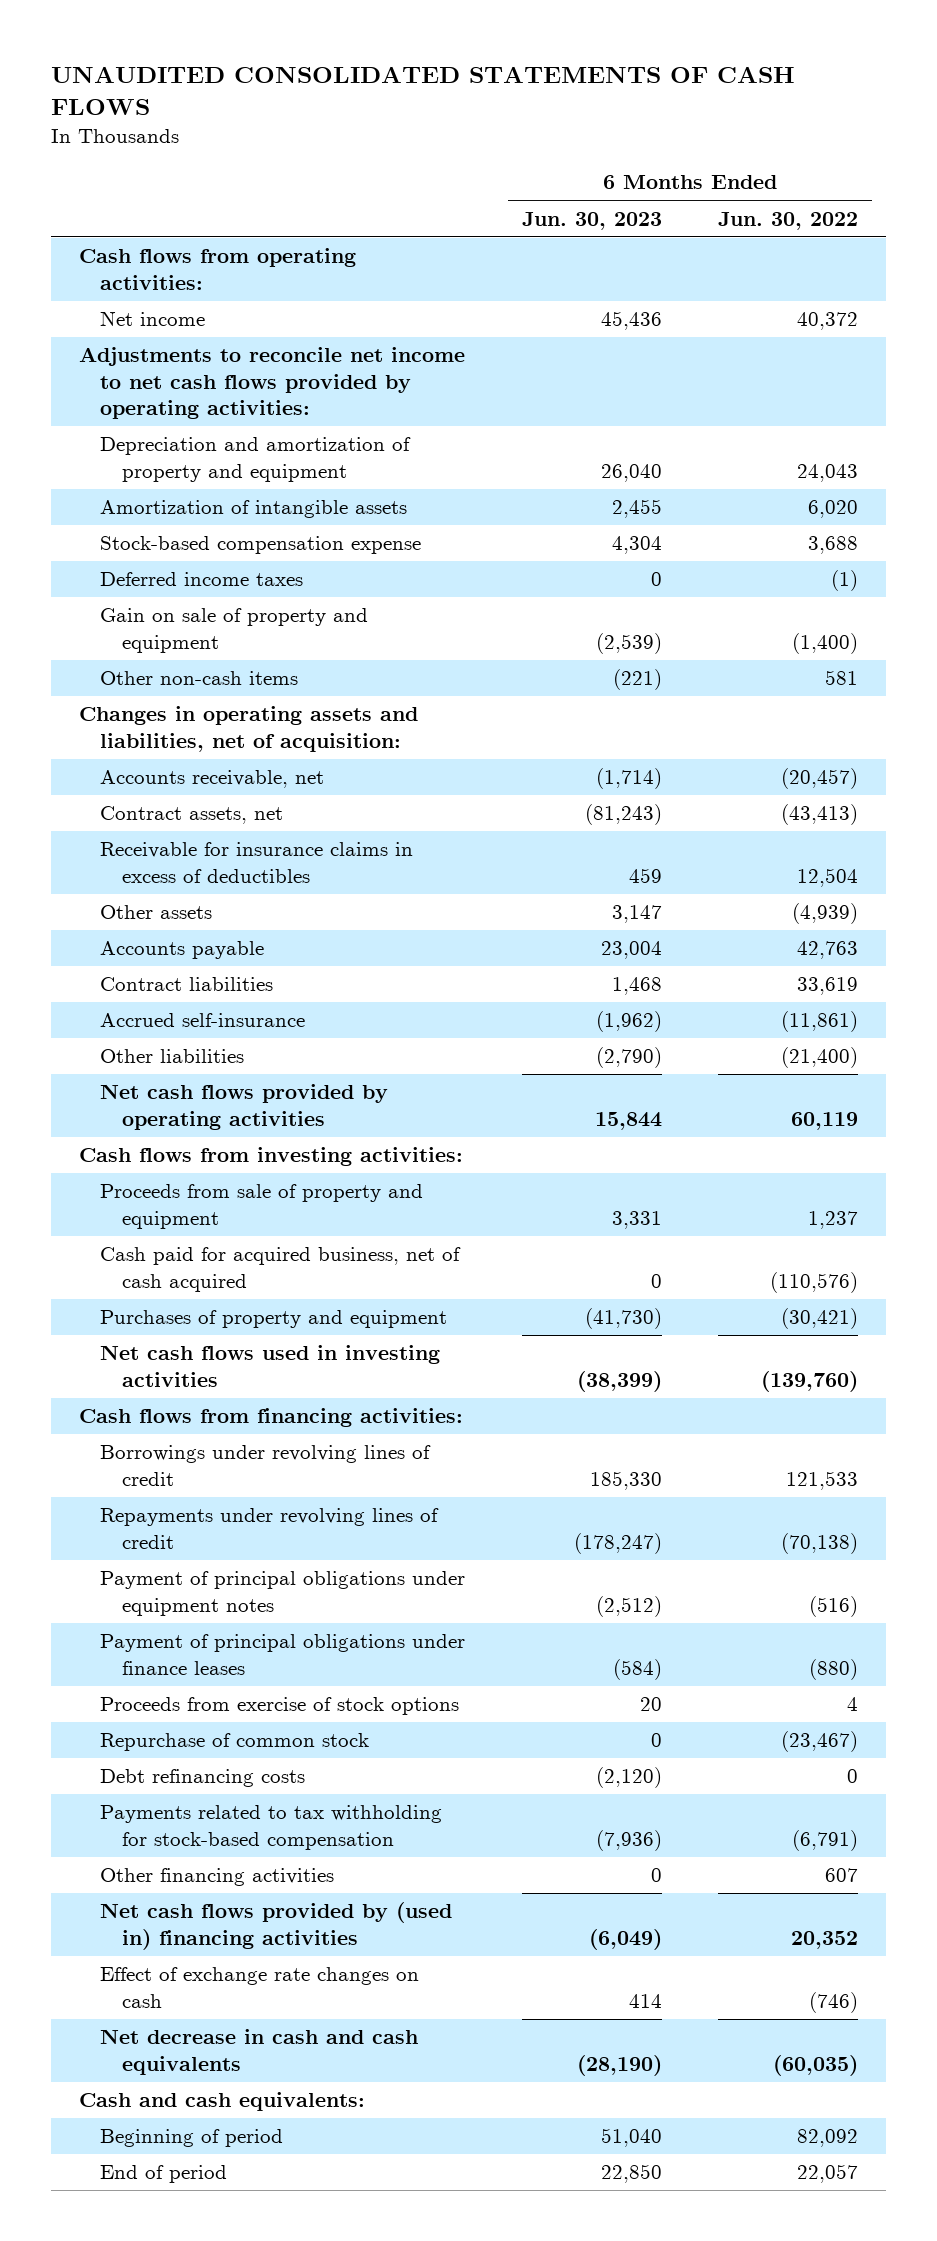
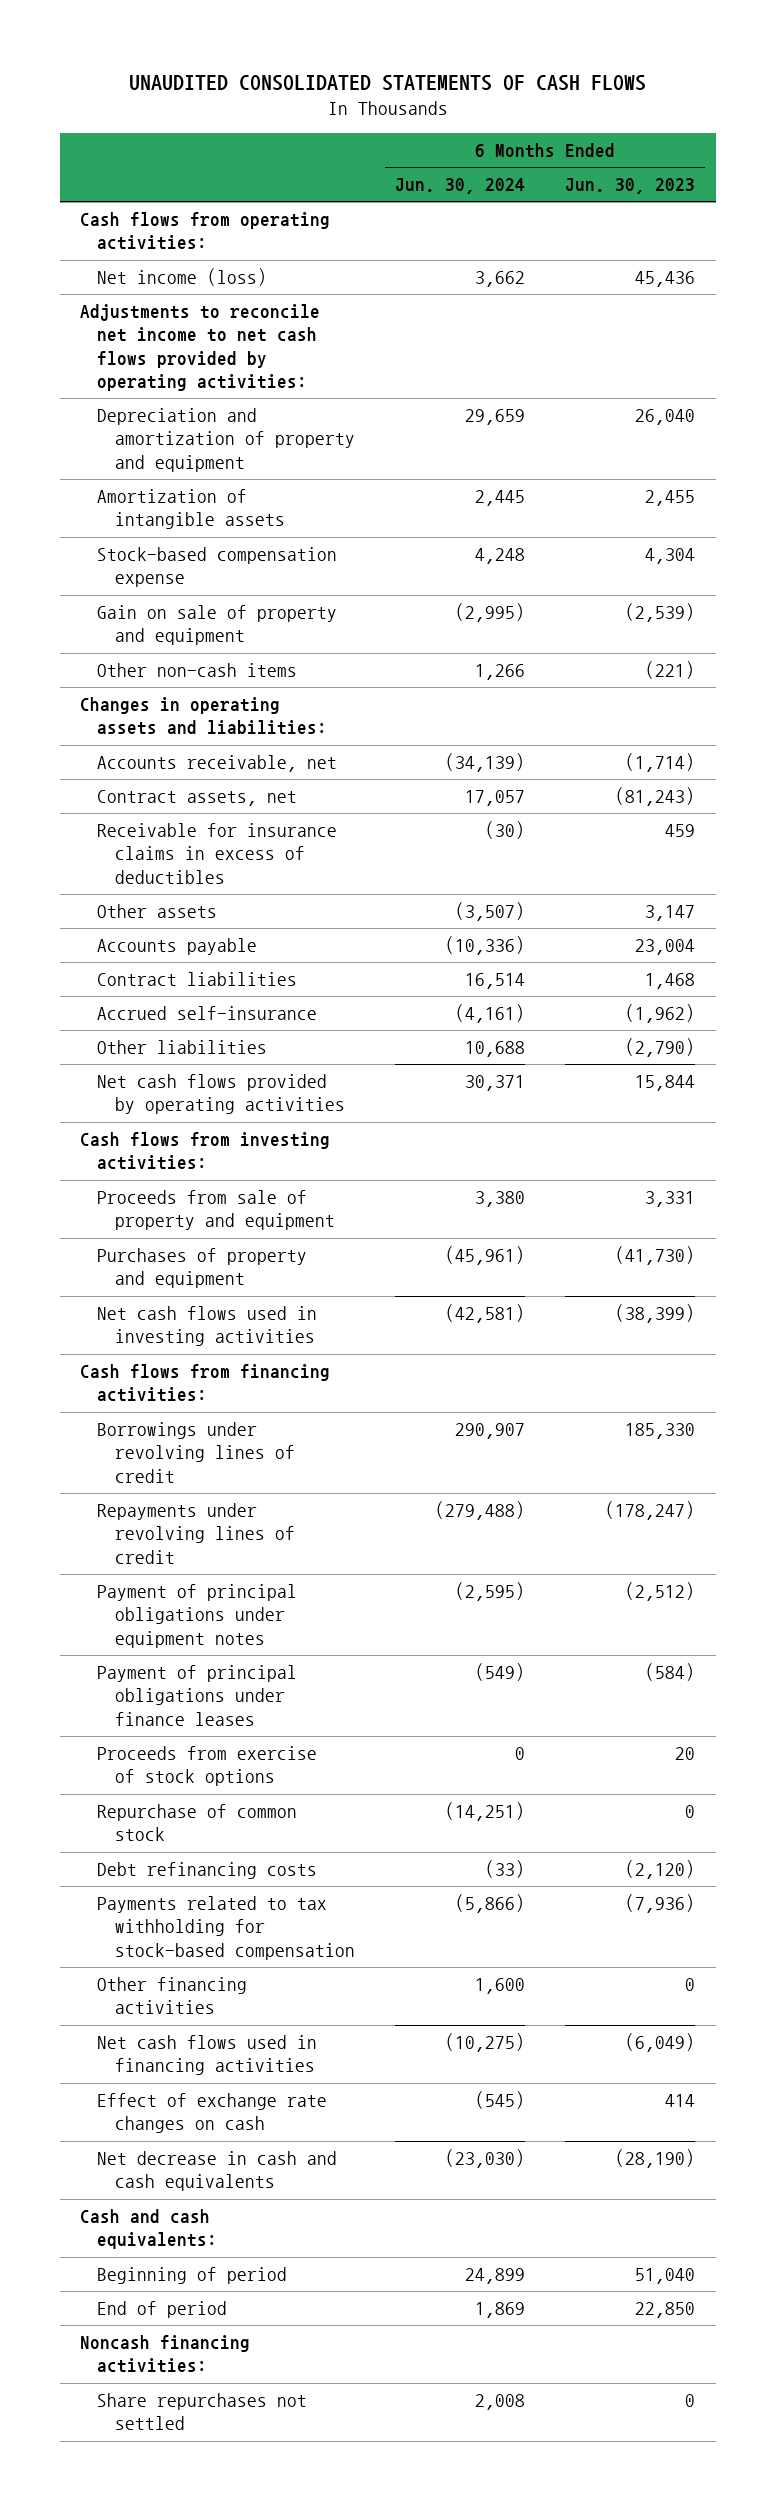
[718,211,859,230] Jun. 30, 2022 -> none
none -> [395,178,526,195] Jun. 30, 2024
[100,311,206,327] Net income -> [97,268,268,287] Net income (loss)
[100,572,304,587] Deferred income taxes -> none
[78,706,418,752] Changes in operating assets and liabilities, net of acquisition: -> [79,697,328,736] Changes in operating assets and liabilities:
[100,1247,462,1292] Cash paid for acquired business, net of cash acquired -> none
[100,1902,453,1950] Net cash flows provided by (used in) financing activities -> [97,2035,318,2076] Net cash flows used in financing activities
none -> [79,2335,250,2374] Noncash financing activities:
none -> [97,2393,308,2431] Share repurchases not settled

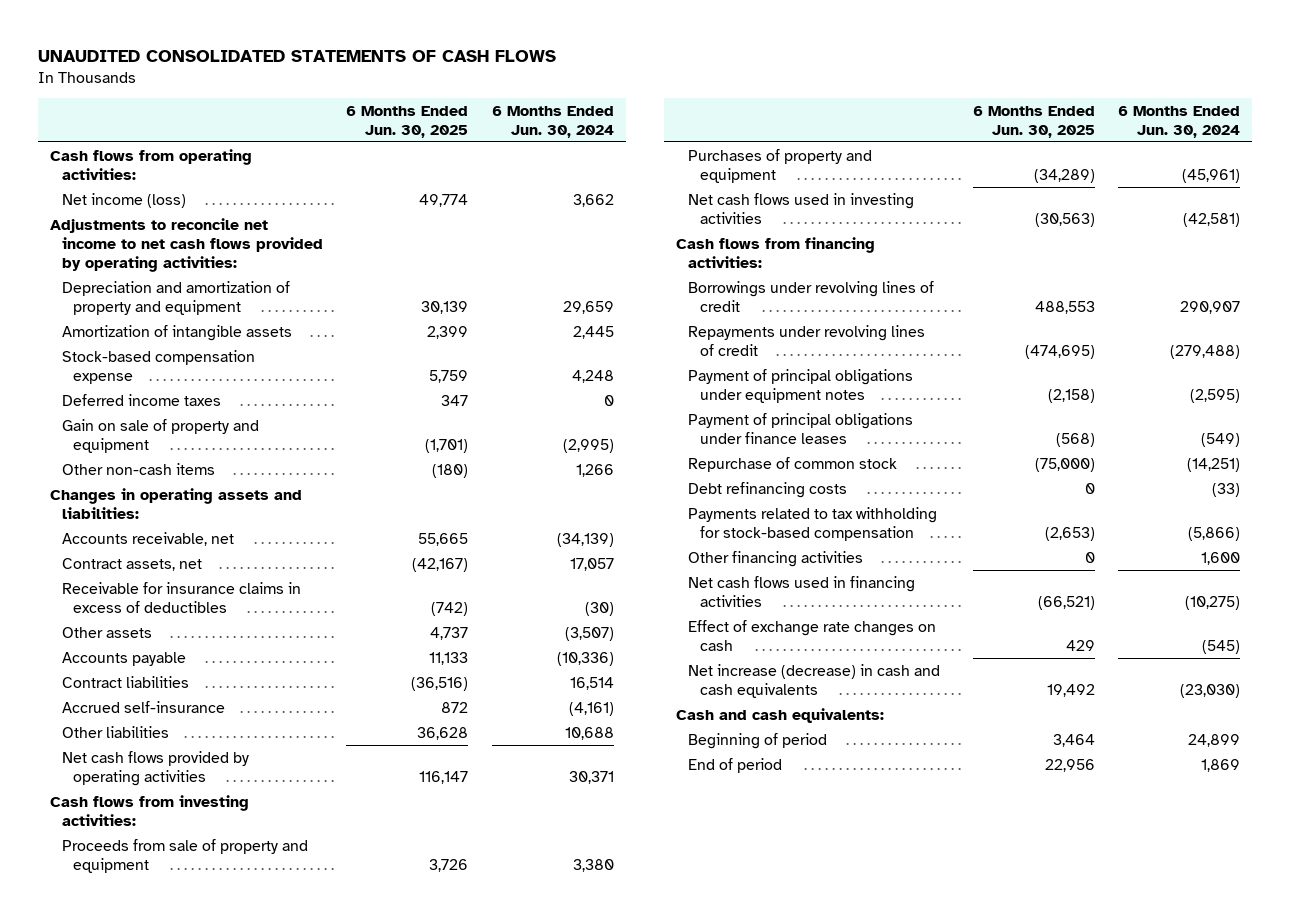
[565,178,696,195] Jun. 30, 2023 -> none
none -> [346,105,469,138] 6 Months Ended Jun. 30, 2025
none -> [61,393,221,406] Deferred income taxes
[97,1746,318,1787] Proceeds from exercise of stock options -> none
[97,2151,338,2192] Net decrease in cash and cash equivalents -> [687,663,940,698] Net increase (decrease) in cash and cash equivalents
[79,2335,250,2374] Noncash financing activities: -> none
[97,2393,308,2431] Share repurchases not settled -> none

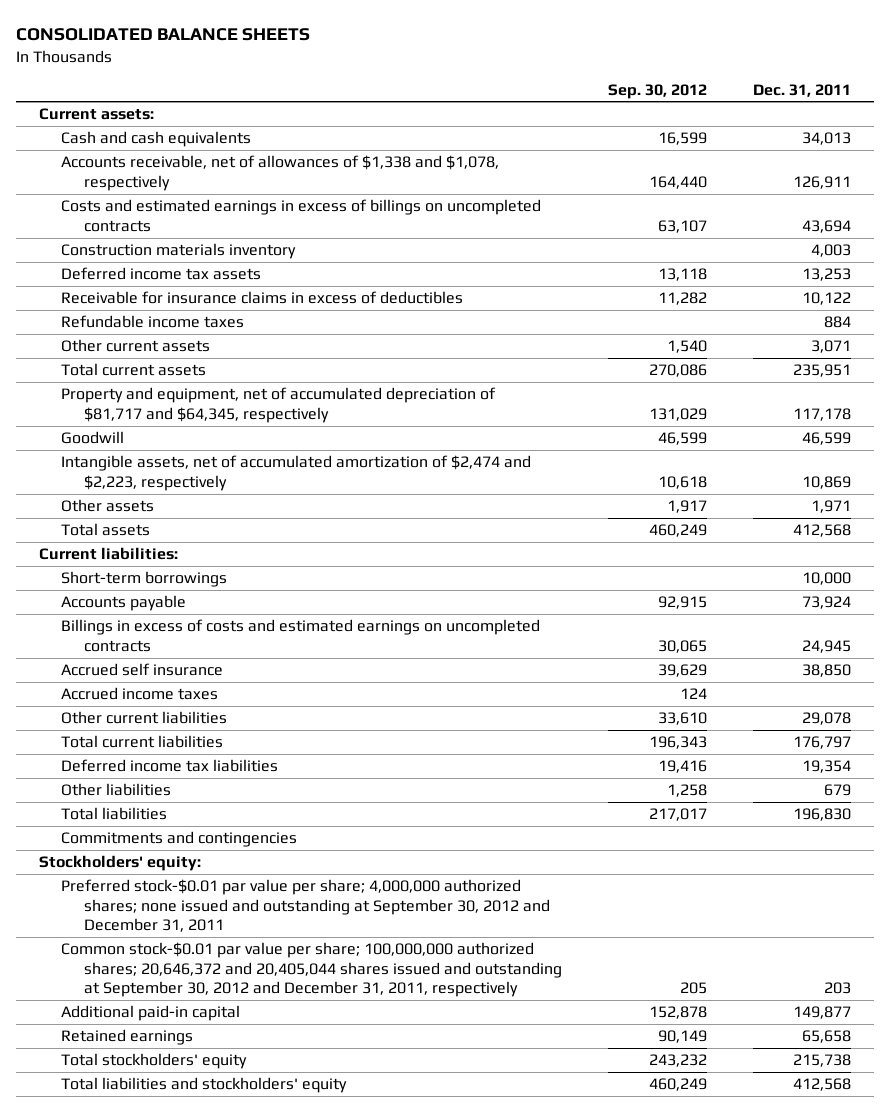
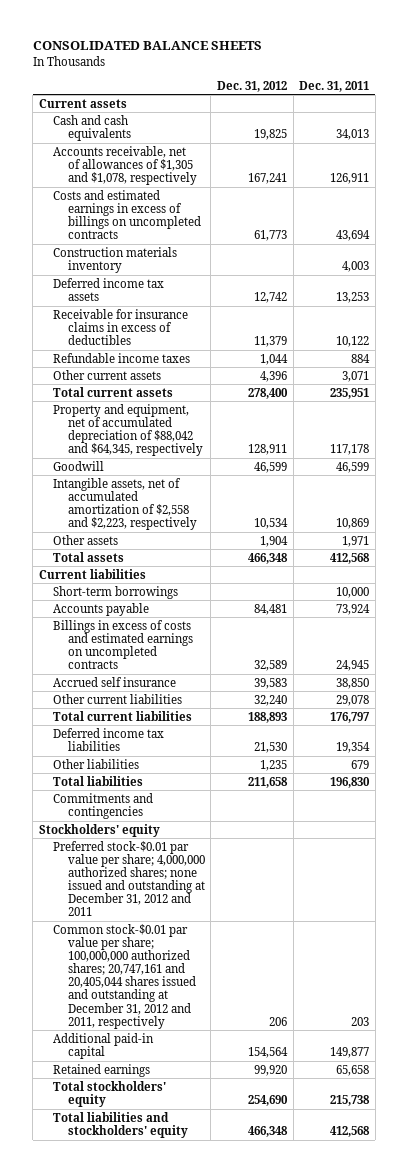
[607,83,707,99] Sep. 30, 2012 -> none
none -> [216,80,287,92] Dec. 31, 2012
[38,108,154,121] Current assets: -> [38,98,127,108] Current assets
[61,155,500,191] Accounts receivable, net of allowances of $1,338 and $1,078, respectively -> [53,145,197,186] Accounts receivable, net of allowances of $1,305 and $1,078, respectively
[61,387,497,423] Property and equipment, net of accumulated depreciation of $81,717 and $64,345, respectively -> [53,403,203,457] Property and equipment, net of accumulated depreciation of $88,042 and $64,345, respectively
[61,455,532,491] Intangible assets, net of accumulated amortization of $2,474 and $2,223, respectively -> [53,477,197,531] Intangible assets, net of accumulated amortization of $2,558 and $2,223, respectively
[38,547,178,561] Current liabilities: -> [38,568,146,579] Current liabilities
[61,687,219,701] Accrued income taxes -> none
[38,855,201,872] Stockholders' equity: -> [38,823,160,837] Stockholders' equity
[61,879,550,933] Preferred stock-$0.01 par value per share; 4,000,000 authorized shares; none issued and outstanding at September 30, 2012 and December 31, 2011 -> [53,840,205,917] Preferred stock-$0.01 par value per share; 4,000,000 authorized shares; none issued and outstanding at December 31, 2012 and 2011
[61,942,562,998] Common stock-$0.01 par value per share; 100,000,000 authorized shares; 20,646,372 and 20,405,044 shares issued and outstanding at September 30, 2012 and December 31, 2011, respectively -> [53,923,196,1029] Common stock-$0.01 par value per share; 100,000,000 authorized shares; 20,747,161 and 20,405,044 shares issued and outstanding at December 31, 2012 and 2011, respectively

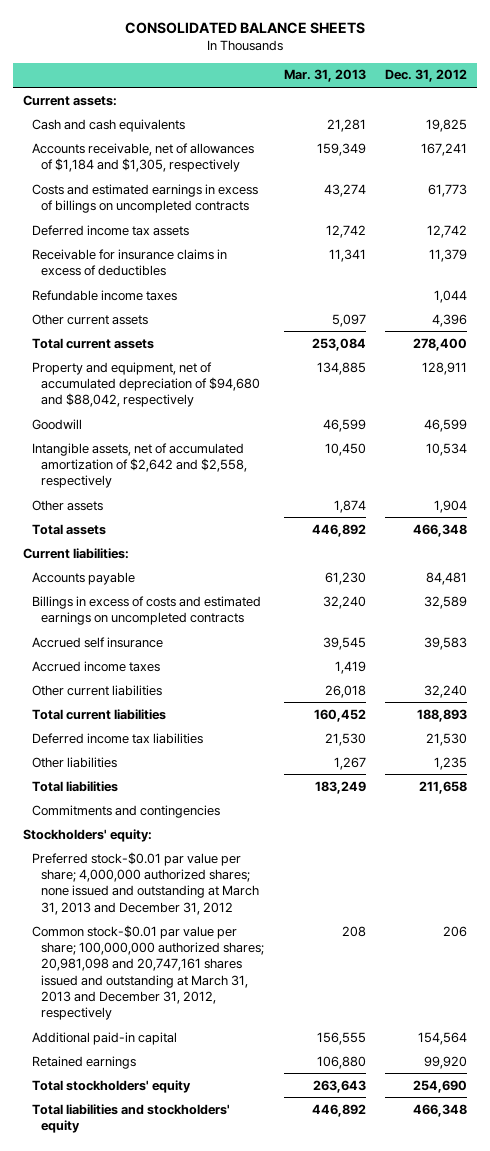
[299,80,370,92] Dec. 31, 2011 -> none
none -> [283,69,366,83] Mar. 31, 2013
[38,98,127,108] Current assets -> [22,94,117,106] Current assets:
[53,145,197,186] Accounts receivable, net of allowances of $1,305 and $1,078, respectively -> [31,142,254,173] Accounts receivable, net of allowances of $1,184 and $1,305, respectively
[53,246,178,273] Construction materials inventory -> none
[53,403,203,457] Property and equipment, net of accumulated depreciation of $88,042 and $64,345, respectively -> [31,361,261,408] Property and equipment, net of accumulated depreciation of $94,680 and $88,042, respectively
[53,477,197,531] Intangible assets, net of accumulated amortization of $2,558 and $2,223, respectively -> [31,442,248,489] Intangible assets, net of accumulated amortization of $2,642 and $2,558, respectively
[53,585,179,599] Short-term borrowings -> none
[38,568,146,579] Current liabilities -> [22,547,129,559] Current liabilities:
none -> [31,660,160,672] Accrued income taxes
[38,823,160,837] Stockholders' equity -> [22,828,152,842] Stockholders' equity:
[53,840,205,917] Preferred stock-$0.01 par value per share; 4,000,000 authorized shares; none issued and outstanding at December 31, 2012 and 2011 -> [31,851,260,915] Preferred stock-$0.01 par value per share; 4,000,000 authorized shares; none issued and outstanding at March 31, 2013 and December 31, 2012
[53,923,196,1029] Common stock-$0.01 par value per share; 100,000,000 authorized shares; 20,747,161 and 20,405,044 shares issued and outstanding at December 31, 2012 and 2011, respectively -> [31,924,265,1021] Common stock-$0.01 par value per share; 100,000,000 authorized shares; 20,981,098 and 20,747,161 shares issued and outstanding at March 31, 2013 and December 31, 2012, respectively

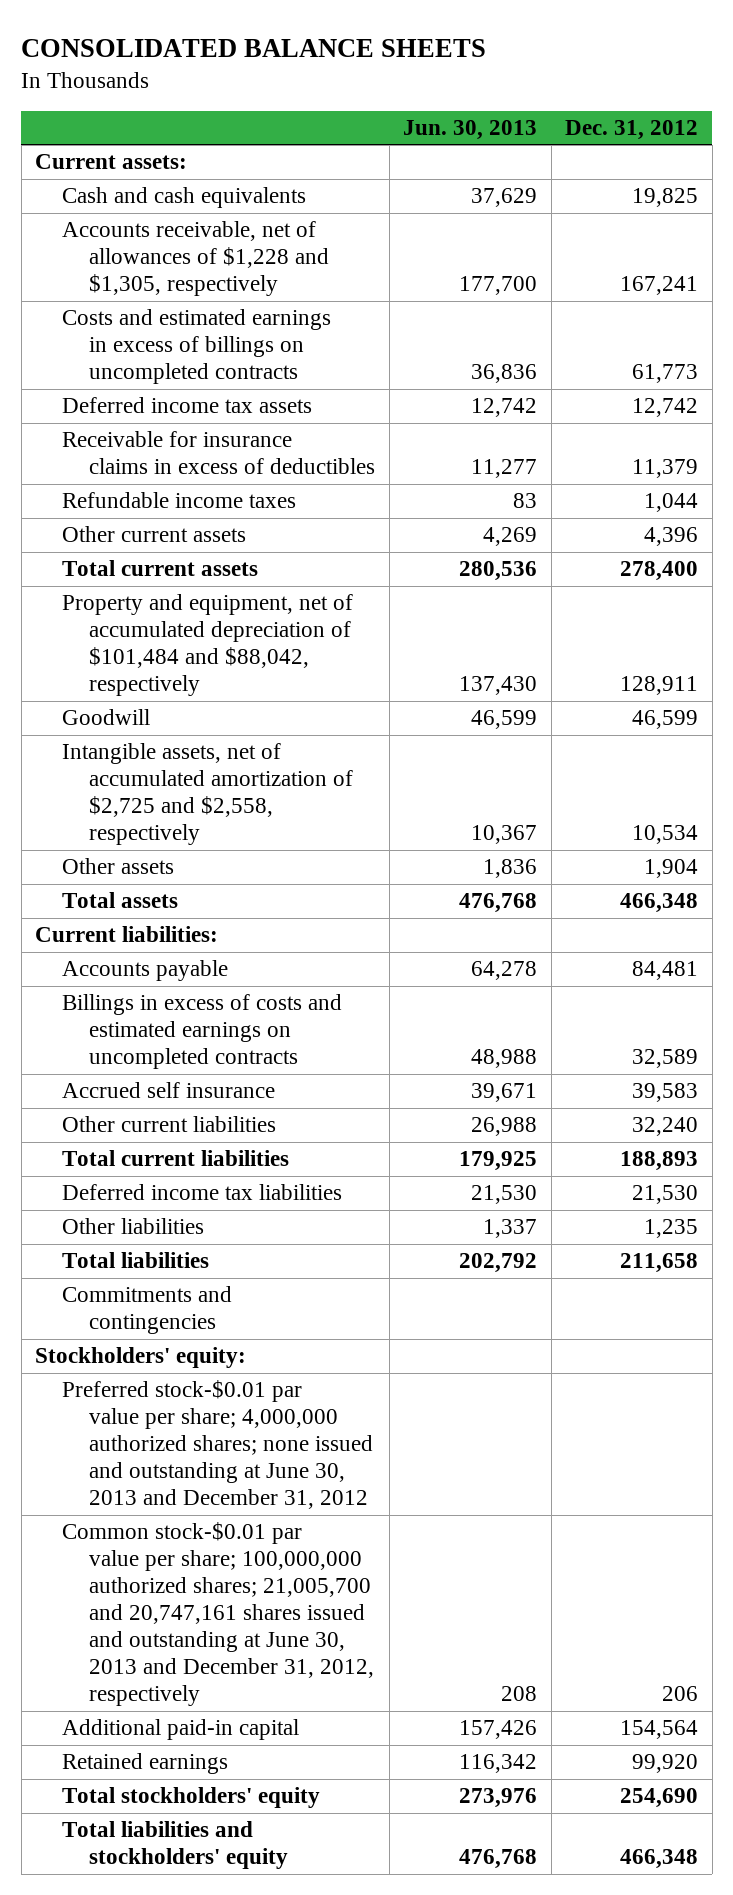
[283,69,366,83] Mar. 31, 2013 -> none
none -> [403,119,538,140] Jun. 30, 2013
[31,142,254,173] Accounts receivable, net of allowances of $1,184 and $1,305, respectively -> [62,221,330,297] Accounts receivable, net of allowances of $1,228 and $1,305, respectively
[31,361,261,408] Property and equipment, net of accumulated depreciation of $94,680 and $88,042, respectively -> [62,594,354,697] Property and equipment, net of accumulated depreciation of $101,484 and $88,042, respectively
[31,442,248,489] Intangible assets, net of accumulated amortization of $2,642 and $2,558, respectively -> [62,743,354,846] Intangible assets, net of accumulated amortization of $2,725 and $2,558, respectively
[31,660,160,672] Accrued income taxes -> none
[31,851,260,915] Preferred stock-$0.01 par value per share; 4,000,000 authorized shares; none issued and outstanding at March 31, 2013 and December 31, 2012 -> [62,1380,374,1510] Preferred stock-$0.01 par value per share; 4,000,000 authorized shares; none issued and outstanding at June 30, 2013 and December 31, 2012
[31,924,265,1021] Common stock-$0.01 par value per share; 100,000,000 authorized shares; 20,981,098 and 20,747,161 shares issued and outstanding at March 31, 2013 and December 31, 2012, respectively -> [62,1522,375,1707] Common stock-$0.01 par value per share; 100,000,000 authorized shares; 21,005,700 and 20,747,161 shares issued and outstanding at June 30, 2013 and December 31, 2012, respectively

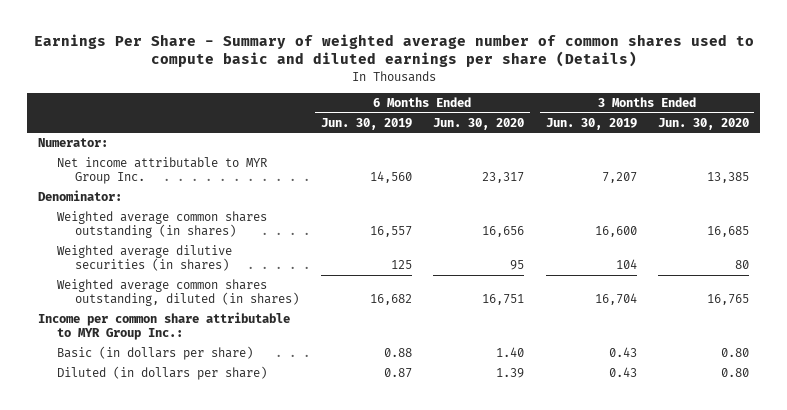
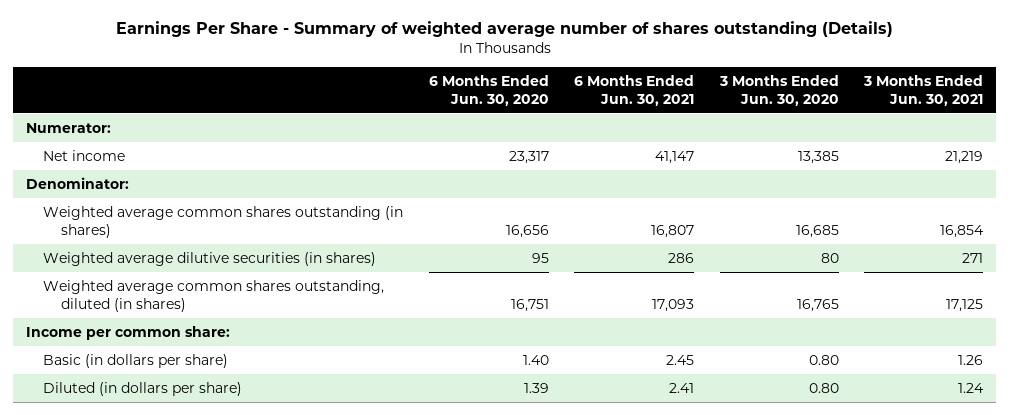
[33,33,754,68] Earnings Per Share - Summary of weighted average number of common shares used to compute basic and diluted earnings per share (Details) -> [115,21,893,38] Earnings Per Share - Summary of weighted average number of shares outstanding (Details)
[320,117,412,130] Jun. 30, 2019 -> none
[545,117,637,130] Jun. 30, 2019 -> none
none -> [574,75,695,106] 6 Months Ended Jun. 30, 2021
none -> [863,75,984,106] 3 Months Ended Jun. 30, 2021
[56,157,268,185] Net income attributable to MYR Group Inc. -> [43,149,126,161] Net income
[38,312,291,341] Income per common share attributable to MYR Group Inc.: -> none
none -> [25,325,230,340] Income per common share:

